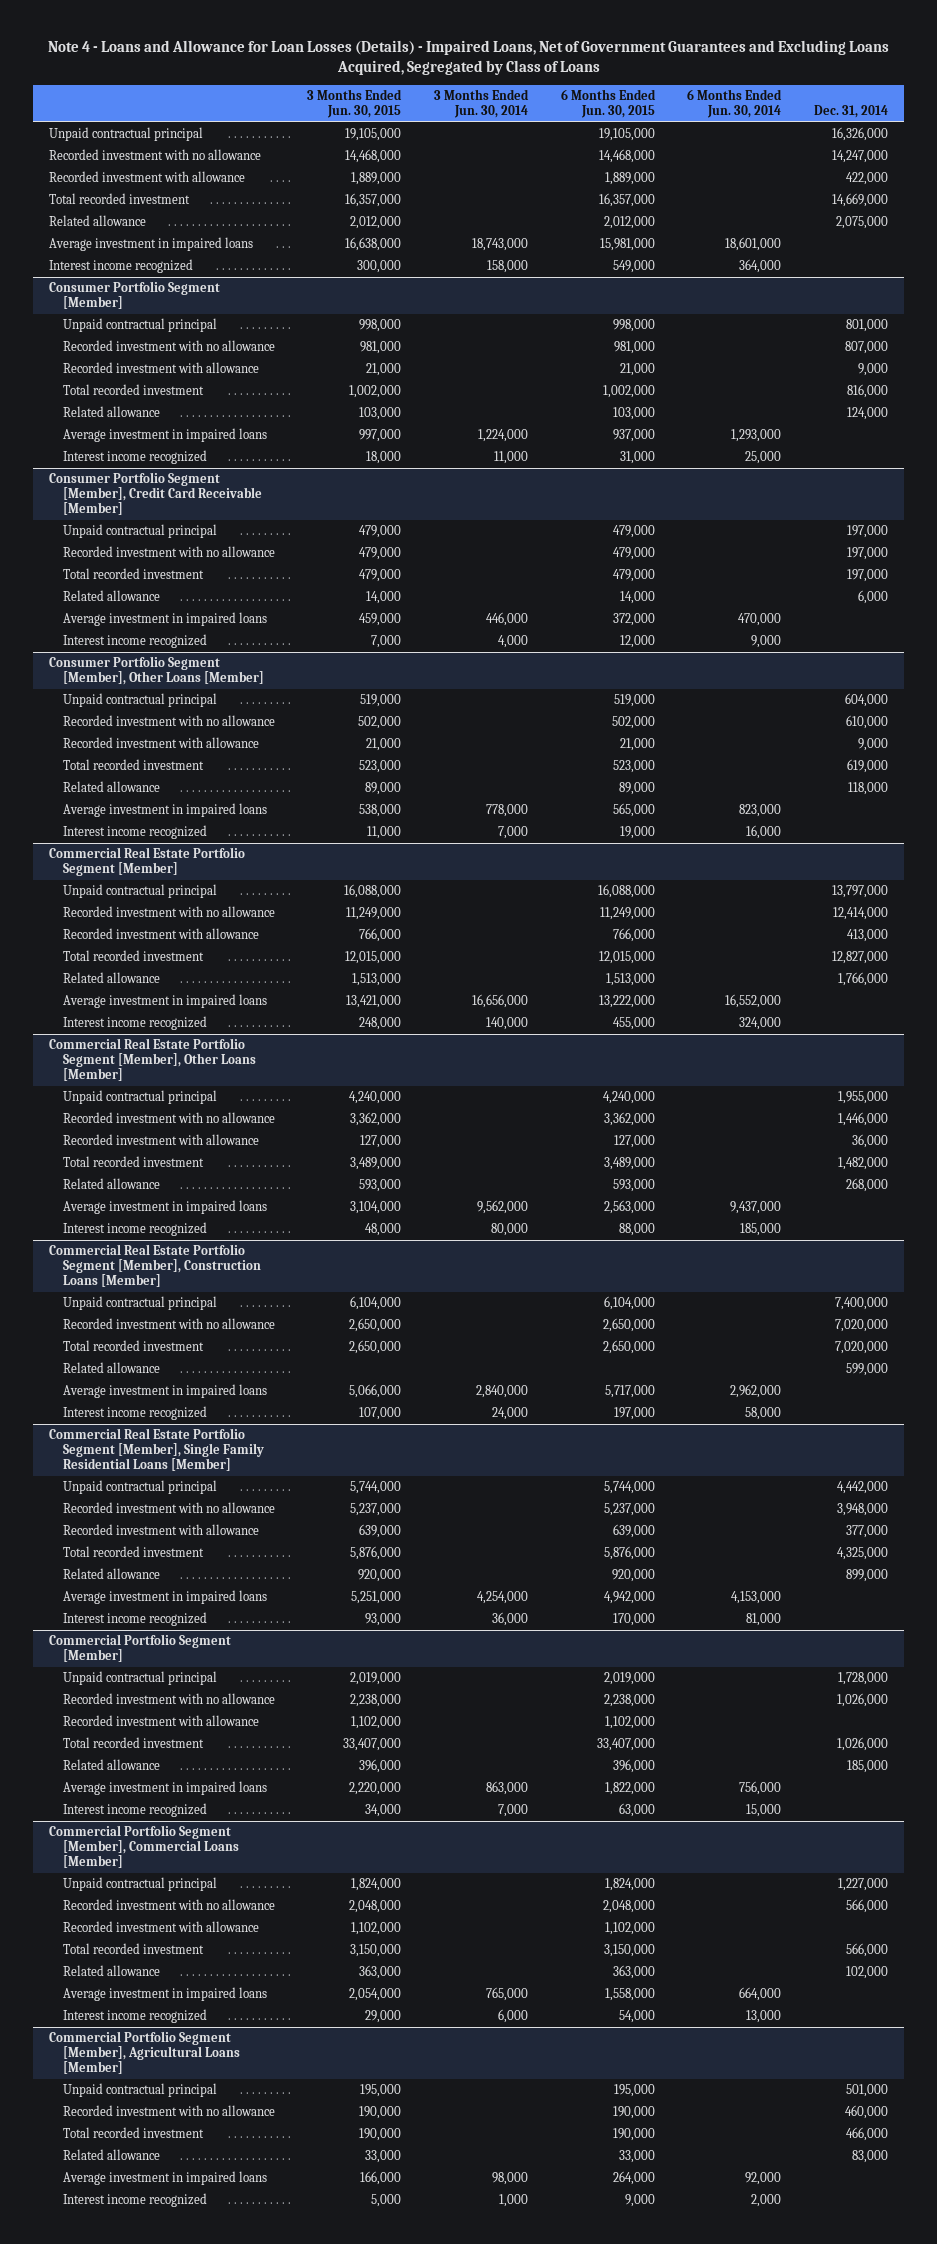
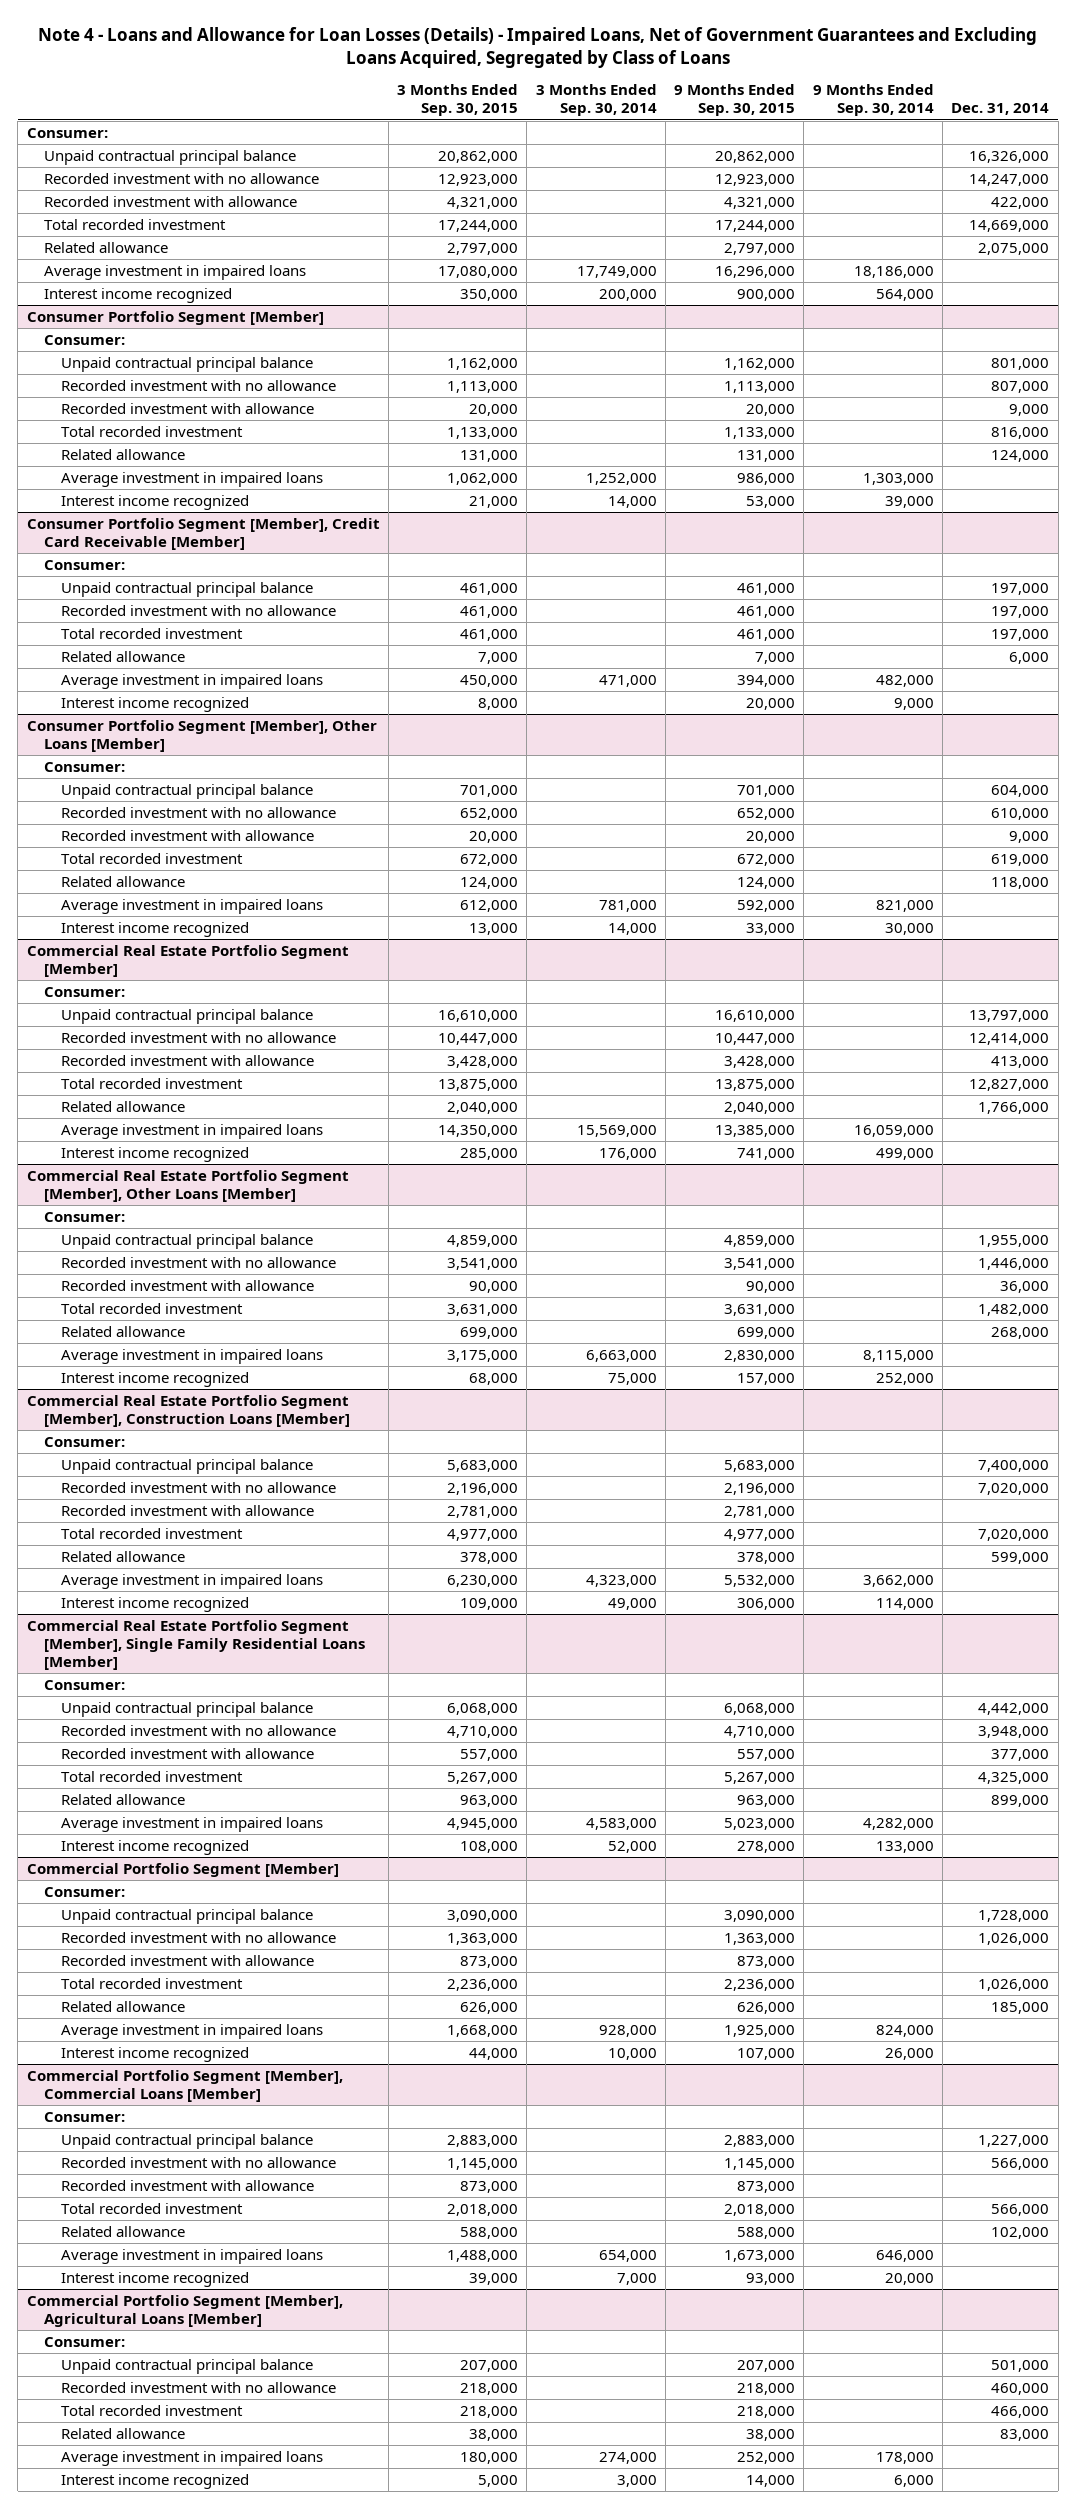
[307,89,403,118] 3 Months Ended Jun. 30, 2015 -> none
[434,89,530,118] 3 Months Ended Jun. 30, 2014 -> none
[560,89,656,118] 6 Months Ended Jun. 30, 2015 -> none
[687,89,783,118] 6 Months Ended Jun. 30, 2014 -> none
none -> [397,84,519,117] 3 Months Ended Sep. 30, 2015
none -> [535,84,657,117] 3 Months Ended Sep. 30, 2014
none -> [674,84,796,117] 9 Months Ended Sep. 30, 2015
none -> [812,84,934,117] 9 Months Ended Sep. 30, 2014
none -> [26,127,108,138] Consumer:
[49,127,204,142] Unpaid contractual principal -> [43,149,296,165] Unpaid contractual principal balance
none -> [43,334,125,345] Consumer:
[62,318,217,333] Unpaid contractual principal -> [61,356,314,372] Unpaid contractual principal balance
none -> [43,559,125,570] Consumer:
[62,524,217,539] Unpaid contractual principal -> [61,581,314,597] Unpaid contractual principal balance
none -> [43,761,125,772] Consumer:
[62,693,217,708] Unpaid contractual principal -> [61,783,314,799] Unpaid contractual principal balance
none -> [43,986,125,997] Consumer:
[62,884,217,899] Unpaid contractual principal -> [61,1008,314,1024] Unpaid contractual principal balance
none -> [43,1211,125,1222] Consumer:
[62,1090,217,1105] Unpaid contractual principal -> [61,1233,314,1249] Unpaid contractual principal balance
none -> [43,1436,125,1447] Consumer:
[62,1296,217,1311] Unpaid contractual principal -> [61,1458,314,1474] Unpaid contractual principal balance
none -> [61,1504,315,1516] Recorded investment with allowance
none -> [43,1679,125,1690] Consumer:
[62,1480,217,1495] Unpaid contractual principal -> [61,1701,314,1717] Unpaid contractual principal balance
none -> [43,1886,125,1897] Consumer:
[62,1671,217,1686] Unpaid contractual principal -> [61,1908,314,1924] Unpaid contractual principal balance
none -> [43,2111,125,2122] Consumer:
[62,1877,217,1892] Unpaid contractual principal -> [61,2133,314,2149] Unpaid contractual principal balance
none -> [43,2336,125,2347] Consumer:
[62,2083,217,2098] Unpaid contractual principal -> [61,2358,314,2374] Unpaid contractual principal balance

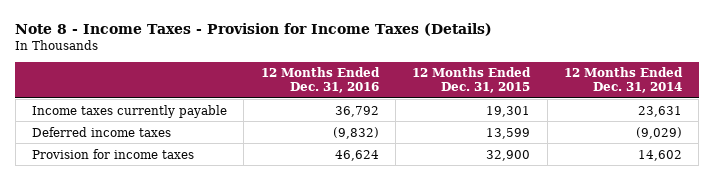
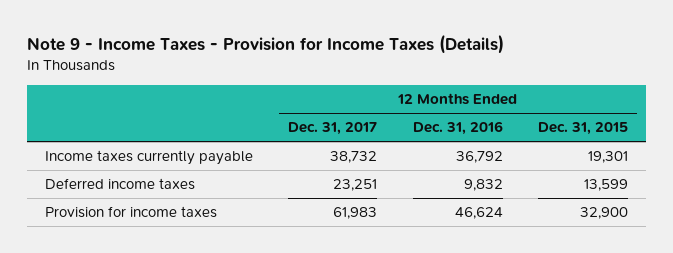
[15,22,493,36] Note 8 - Income Taxes - Provision for Income Taxes (Details) -> [26,33,504,54] Note 9 - Income Taxes - Provision for Income Taxes (Details)
[563,67,683,94] 12 Months Ended Dec. 31, 2014 -> none
none -> [288,122,378,136] Dec. 31, 2017
[332,126,379,139] (9,832) -> [463,179,503,192] 9,832

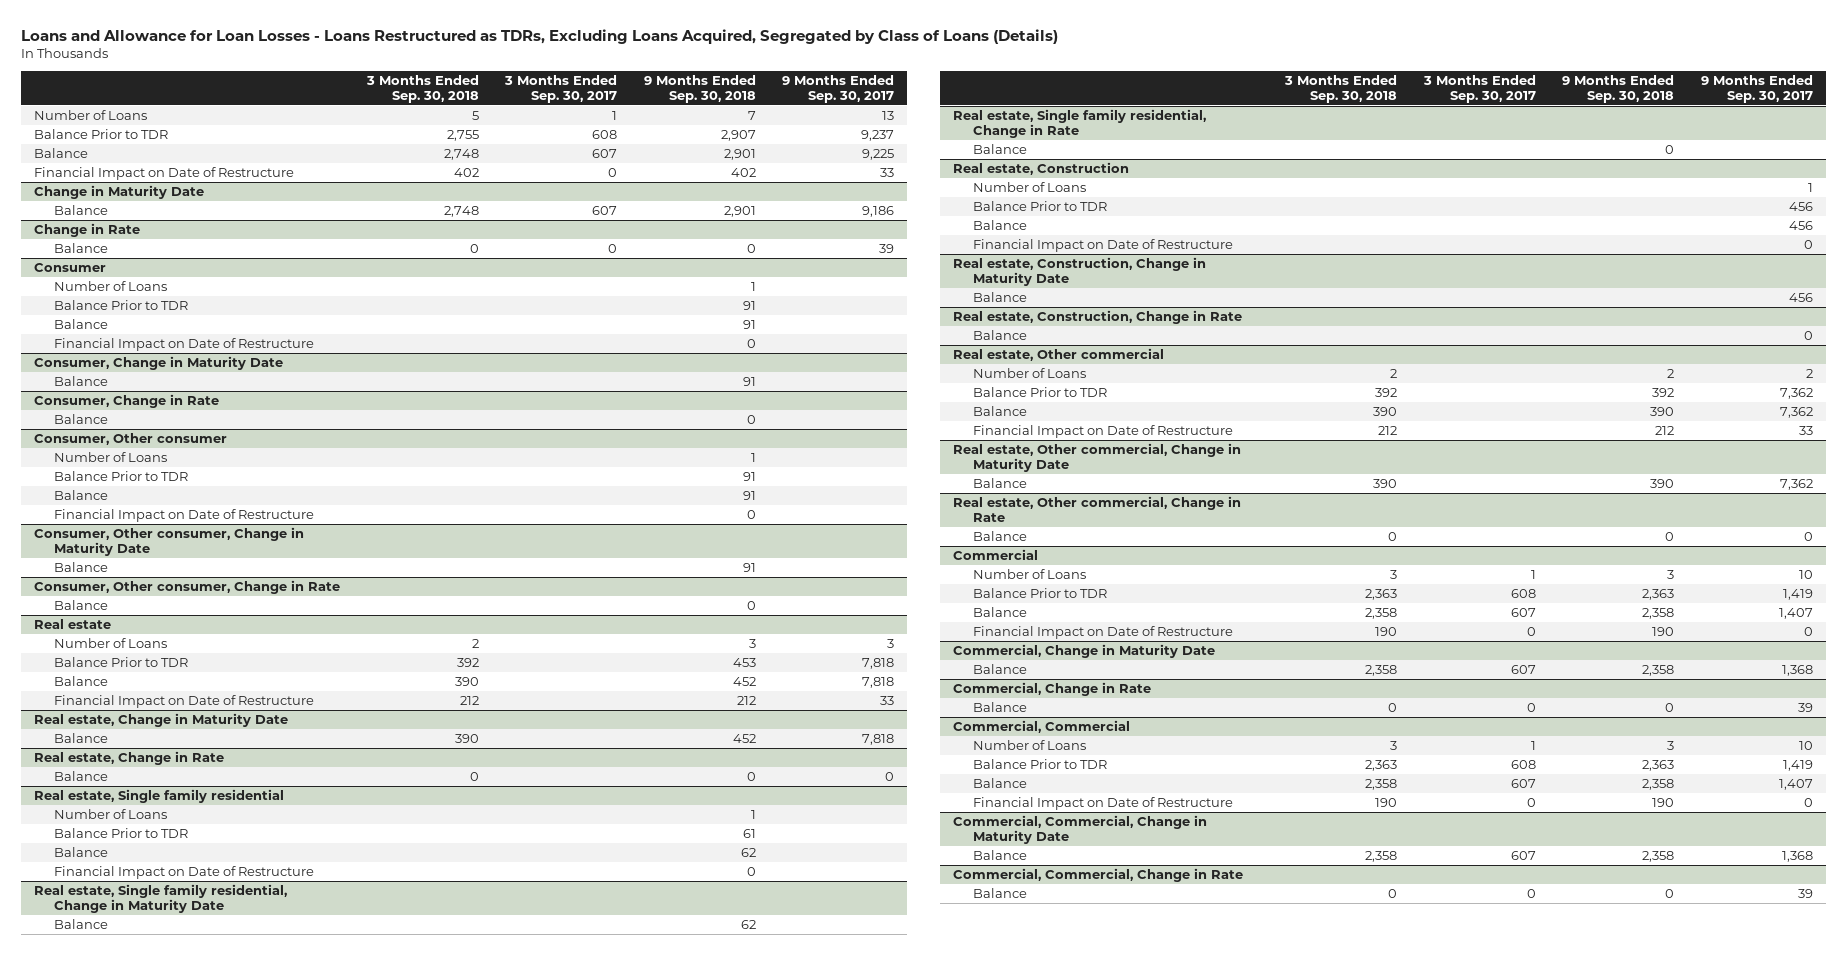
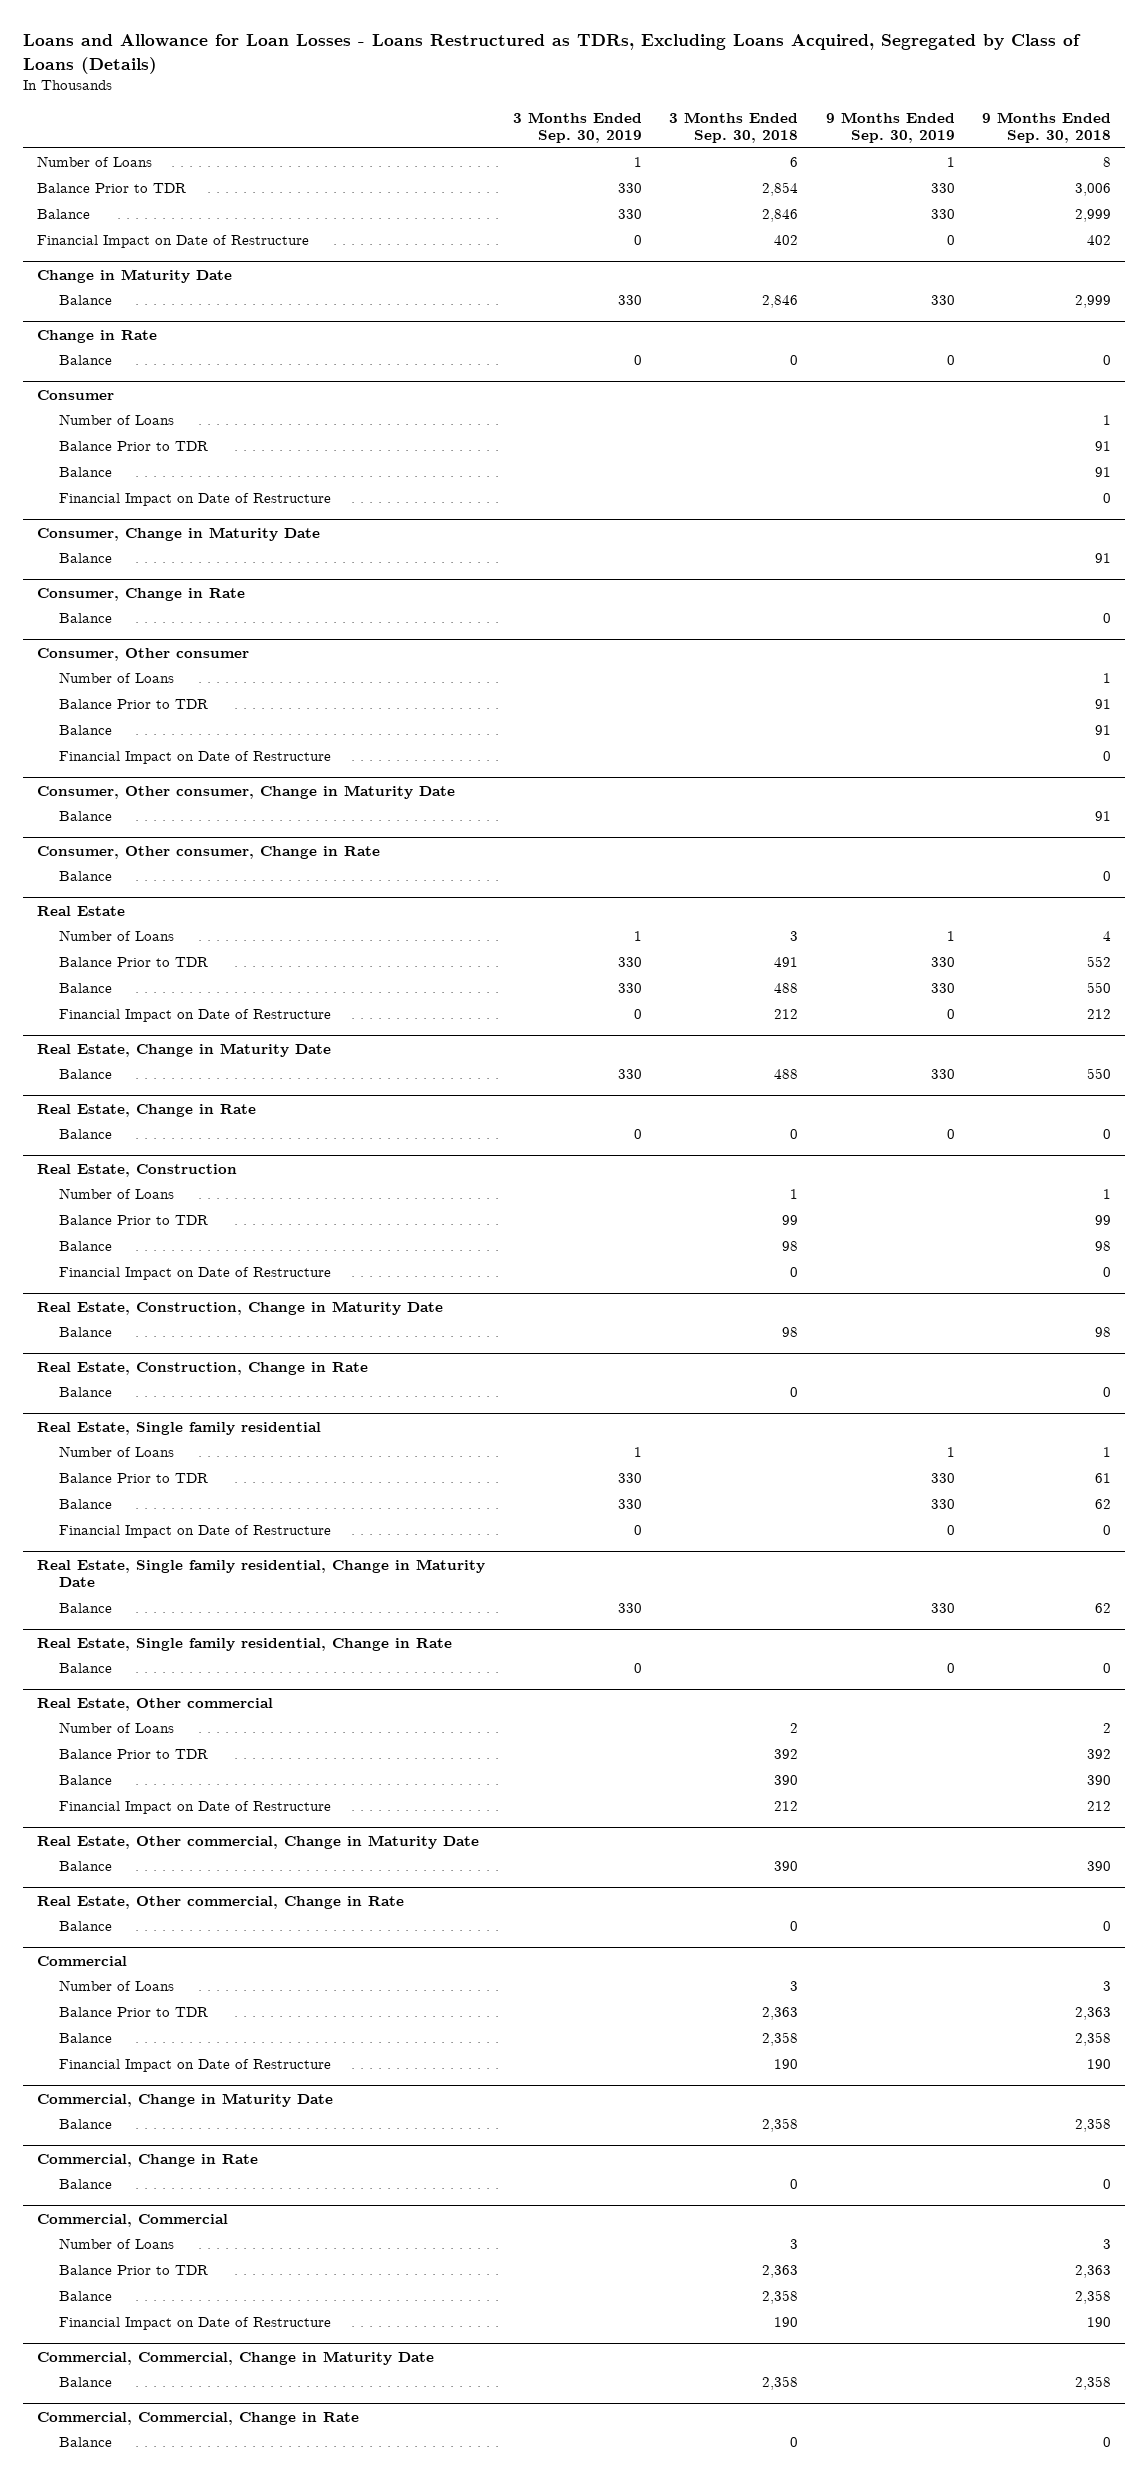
[504,75,618,104] 3 Months Ended Sep. 30, 2017 -> none
[782,75,895,104] 9 Months Ended Sep. 30, 2017 -> none
none -> [512,111,642,144] 3 Months Ended Sep. 30, 2019
none -> [825,111,955,144] 9 Months Ended Sep. 30, 2019
[471,110,479,120] 5 -> [790,156,799,167] 6
[747,110,756,120] 7 -> [1103,156,1112,167] 8
[446,129,479,141] 2,755 -> [762,181,799,196] 2,854
[720,129,756,141] 2,907 -> [1075,182,1112,196] 3,006
[443,148,479,160] 2,748 -> [762,208,799,222] 2,846
[723,148,756,160] 2,901 -> [1075,208,1112,222] 2,999
[443,205,479,217] 2,748 -> [762,294,799,308] 2,846
[723,205,756,217] 2,901 -> [1075,294,1112,308] 2,999
[34,618,112,629] Real estate -> [37,905,126,916] Real Estate
[471,638,479,648] 2 -> [790,930,799,941] 3
[748,638,756,648] 3 -> [1103,930,1112,941] 4
[456,657,479,667] 392 -> [774,956,799,967] 491
[732,657,756,667] 453 -> [1087,955,1112,967] 552
[454,676,479,686] 390 -> [774,982,799,993] 488
[732,676,756,686] 452 -> [1087,981,1112,993] 550
[34,712,289,727] Real estate, Change in Maturity Date -> [37,1042,332,1057] Real Estate, Change in Maturity Date
[454,733,479,743] 390 -> [774,1068,799,1079] 488
[732,733,756,743] 452 -> [1087,1067,1112,1079] 550
[34,750,225,765] Real estate, Change in Rate -> [37,1103,257,1117] Real Estate, Change in Rate
none -> [37,1163,238,1177] Real Estate, Construction
none -> [58,1187,174,1199] Number of Loans
none -> [58,1214,208,1225] Balance Prior to TDR
none -> [58,1240,112,1251] Balance
none -> [58,1266,331,1280] Financial Impact on Date of Restructure
none -> [37,1300,444,1315] Real Estate, Construction, Change in Maturity Date
none -> [58,1326,112,1337] Balance
none -> [37,1361,369,1375] Real Estate, Construction, Change in Rate
none -> [58,1386,112,1397] Balance
[34,788,285,803] Real estate, Single family residential -> [37,1421,322,1435] Real Estate, Single family residential
[34,883,288,913] Real estate, Single family residential, Change in Maturity Date -> [37,1558,486,1588] Real Estate, Single family residential, Change in Maturity Date
[952,108,1206,138] Real estate, Single family residential, Change in Rate -> [37,1637,453,1651] Real Estate, Single family residential, Change in Rate
[952,161,1129,175] Real estate, Construction -> none
[973,181,1087,192] Number of Loans -> none
[973,200,1108,211] Balance Prior to TDR -> none
[973,219,1028,230] Balance -> none
[973,238,1234,252] Financial Impact on Date of Restructure -> none
[952,256,1206,286] Real estate, Construction, Change in Maturity Date -> none
[973,291,1028,302] Balance -> none
[952,309,1242,324] Real estate, Construction, Change in Rate -> none
[973,329,1028,340] Balance -> none
[952,347,1164,361] Real estate, Other commercial -> [37,1697,274,1711] Real Estate, Other commercial
[952,442,1241,472] Real estate, Other commercial, Change in Maturity Date -> [37,1834,480,1849] Real Estate, Other commercial, Change in Maturity Date
[952,495,1241,522] Real estate, Other commercial, Change in Rate -> [37,1895,405,1909] Real Estate, Other commercial, Change in Rate

